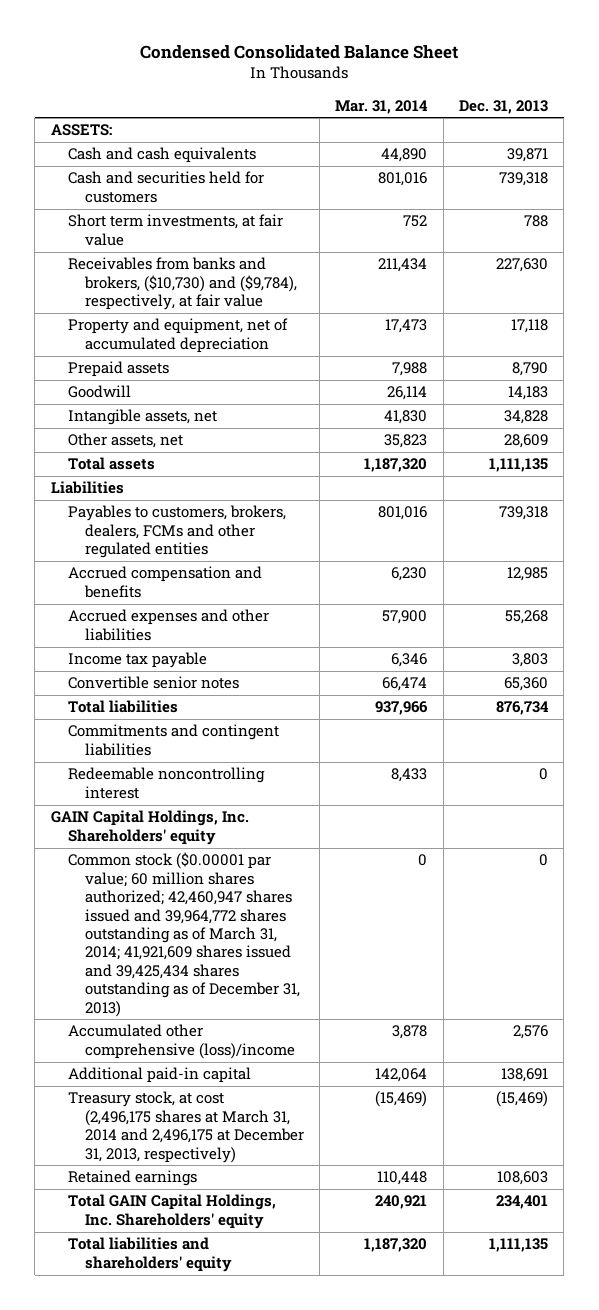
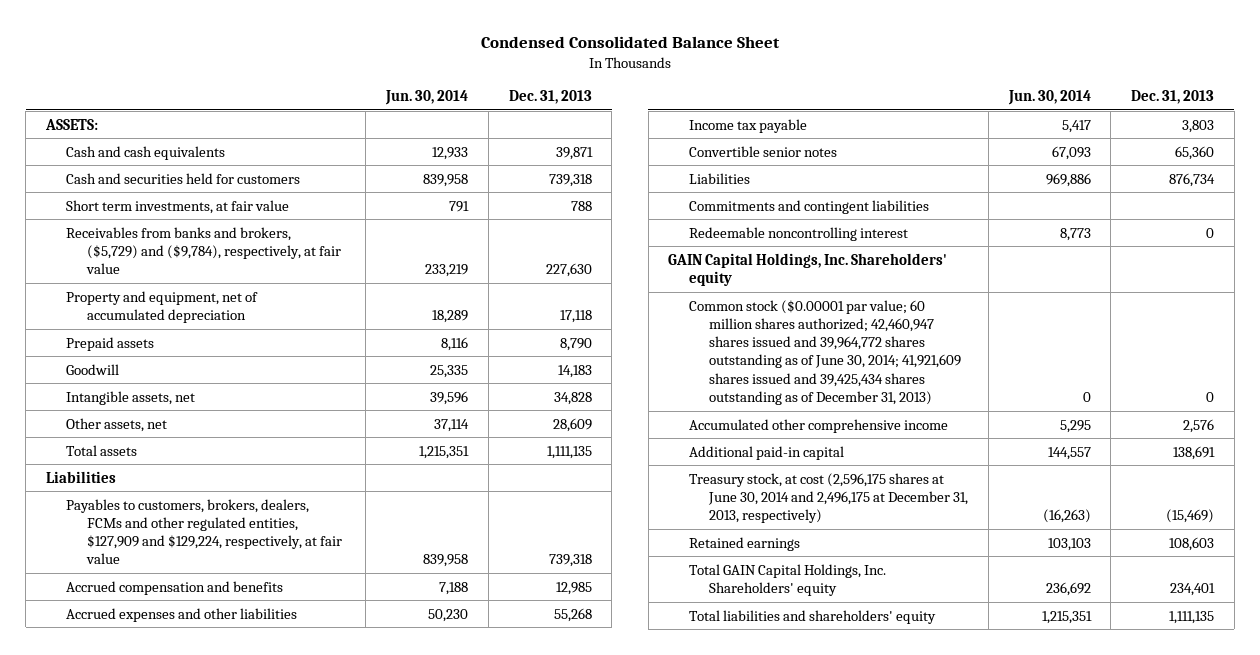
[335,99,429,114] Mar. 31, 2014 -> none
none -> [385,89,469,105] Jun. 30, 2014
[67,257,297,311] Receivables from banks and brokers, ($10,730) and ($9,784), respectively, at fair value -> [66,226,341,275] Receivables from banks and brokers, ($5,729) and ($9,784), respectively, at fair value
[67,505,286,559] Payables to customers, brokers, dealers, FCMs and other regulated entities -> [66,498,342,565] Payables to customers, brokers, dealers, FCMs and other regulated entities, $127,909 and $129,224, respectively, at fair value
[67,700,178,714] Total liabilities -> [688,172,750,184] Liabilities
[67,852,300,1017] Common stock ($0.00001 par value; 60 million shares authorized; 42,460,947 shares issued and 39,964,772 shares outstanding as of March 31, 2014; 41,921,609 shares issued and 39,425,434 shares outstanding as of December 31, 2013) -> [688,299,962,406] Common stock ($0.00001 par value; 60 million shares authorized; 42,460,947 shares issued and 39,964,772 shares outstanding as of June 30, 2014; 41,921,609 shares issued and 39,425,434 shares outstanding as of December 31, 2013)
[67,1024,295,1059] Accumulated other comprehensive (loss)/income -> [688,418,948,433] Accumulated other comprehensive income
[67,1091,304,1163] Treasury stock, at cost (2,496,175 shares at March 31, 2014 and 2,496,175 at December 31, 2013, respectively) -> [688,472,969,524] Treasury stock, at cost (2,596,175 shares at June 30, 2014 and 2,496,175 at December 31, 2013, respectively)

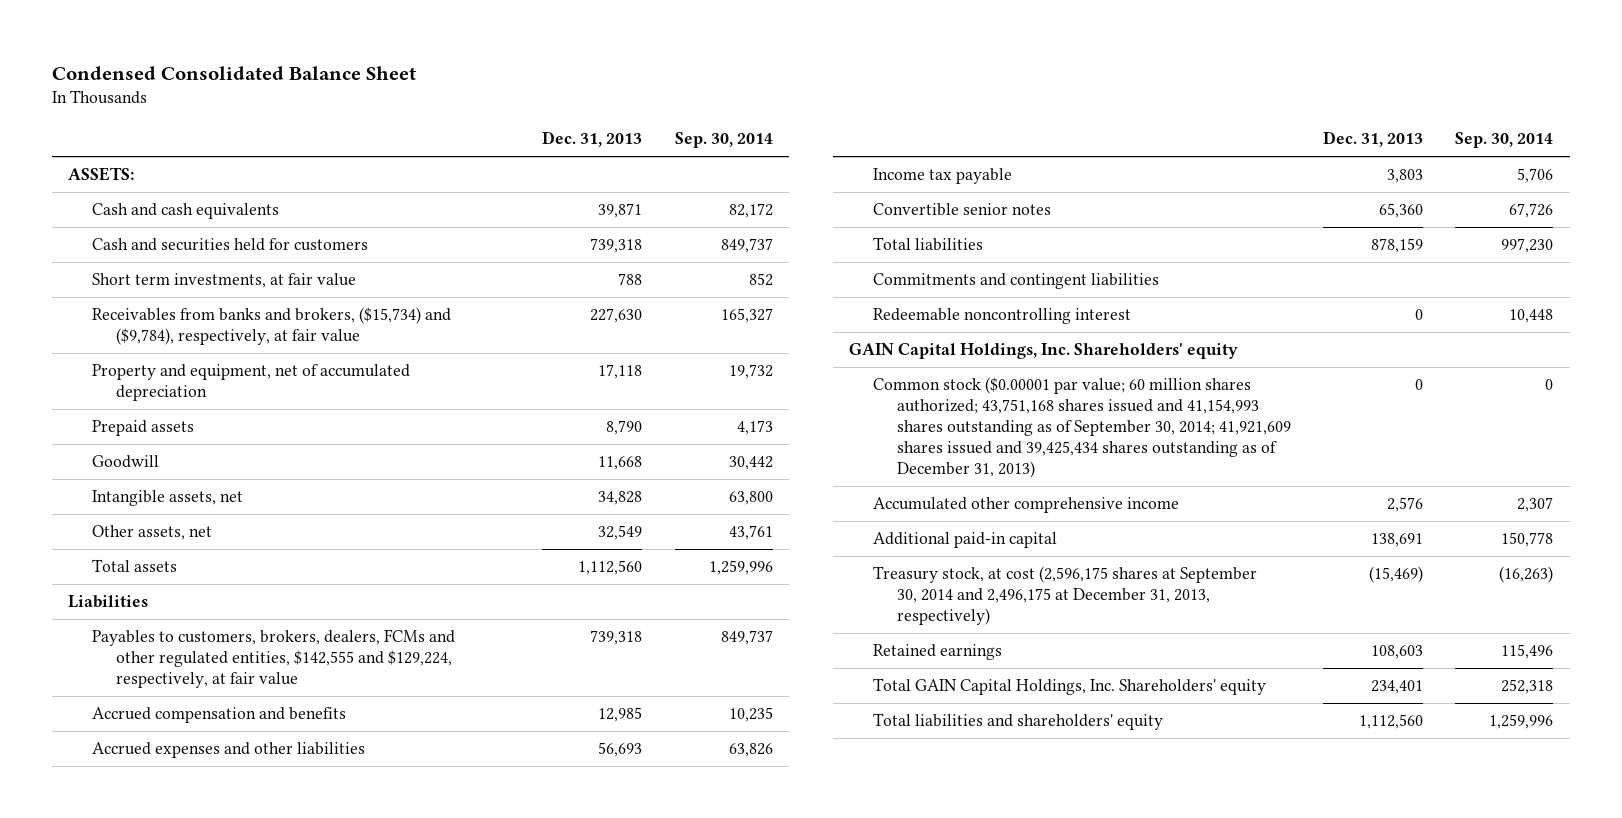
[385,89,469,105] Jun. 30, 2014 -> none
none -> [674,132,773,149] Sep. 30, 2014
[66,226,341,275] Receivables from banks and brokers, ($5,729) and ($9,784), respectively, at fair value -> [91,307,451,346] Receivables from banks and brokers, ($15,734) and ($9,784), respectively, at fair value
[557,364,592,378] 14,183 -> [598,456,643,471] 11,668
[552,417,592,432] 28,609 -> [598,525,643,541] 32,549
[546,445,592,459] 1,111,135 -> [578,560,643,576] 1,112,560
[66,498,342,565] Payables to customers, brokers, dealers, FCMs and other regulated entities, $127,909 and $129,224, respectively, at fair value -> [91,629,455,689] Payables to customers, brokers, dealers, FCMs and other regulated entities, $142,555 and $129,224, respectively, at fair value
[553,607,592,622] 55,268 -> [598,742,643,758] 56,693
[688,172,750,184] Liabilities -> [872,237,983,252] Total liabilities
[1169,172,1216,187] 876,734 -> [1370,238,1423,254] 878,159
[688,299,962,406] Common stock ($0.00001 par value; 60 million shares authorized; 42,460,947 shares issued and 39,964,772 shares outstanding as of June 30, 2014; 41,921,609 shares issued and 39,425,434 shares outstanding as of December 31, 2013) -> [872,377,1291,478] Common stock ($0.00001 par value; 60 million shares authorized; 43,751,168 shares issued and 41,154,993 shares outstanding as of September 30, 2014; 41,921,609 shares issued and 39,425,434 shares outstanding as of December 31, 2013)
[688,472,969,524] Treasury stock, at cost (2,596,175 shares at June 30, 2014 and 2,496,175 at December 31, 2013, respectively) -> [872,566,1257,626] Treasury stock, at cost (2,596,175 shares at September 30, 2014 and 2,496,175 at December 31, 2013, respectively)
[1169,610,1215,624] 1,111,135 -> [1358,714,1423,730] 1,112,560

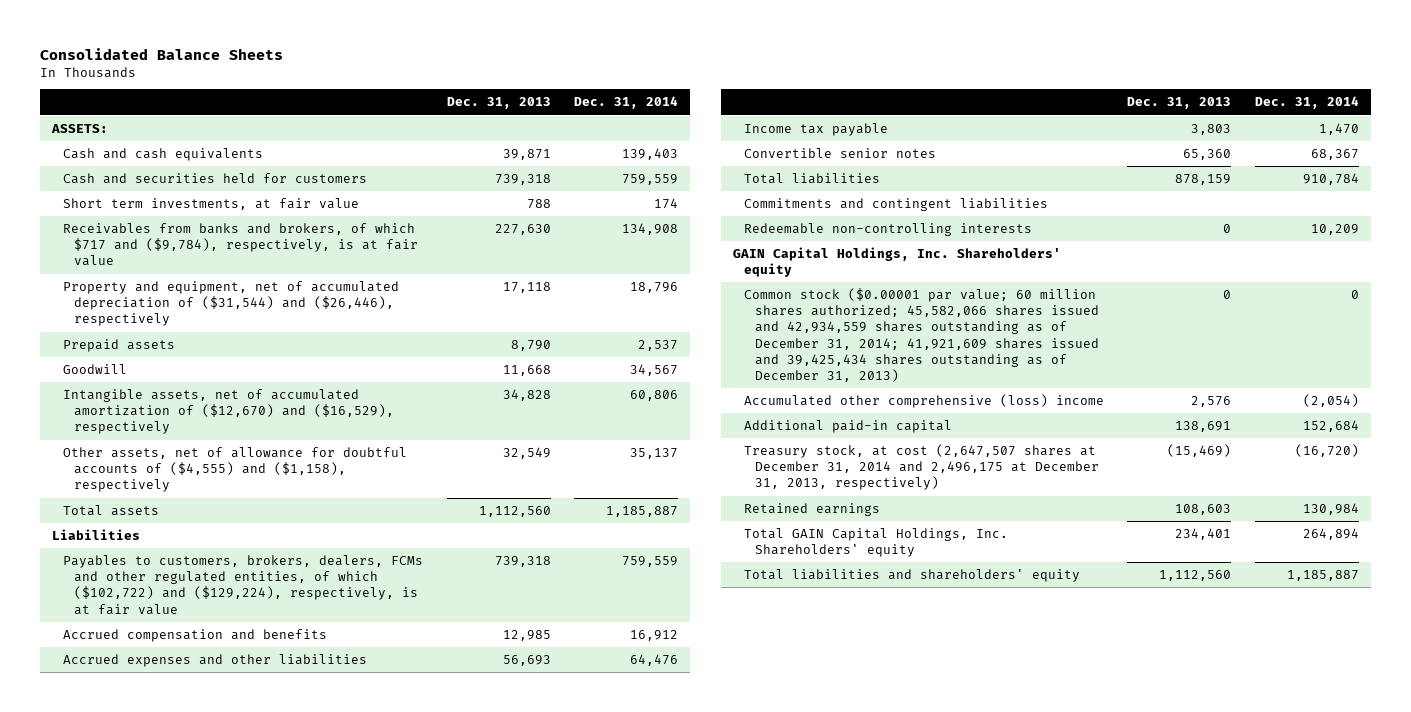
[52,65,417,80] Condensed Consolidated Balance Sheet -> [40,47,284,60] Consolidated Balance Sheets
[674,132,773,149] Sep. 30, 2014 -> none
none -> [574,96,679,110] Dec. 31, 2014
[91,307,451,346] Receivables from banks and brokers, ($15,734) and ($9,784), respectively, at fair value -> [63,223,419,267] Receivables from banks and brokers, of which $717 and ($9,784), respectively, is at fair value
[91,364,410,402] Property and equipment, net of accumulated depreciation -> [63,281,400,327] Property and equipment, net of accumulated depreciation of ($31,544) and ($26,446), respectively
[91,490,243,507] Intangible assets, net -> [63,389,395,435] Intangible assets, net of accumulated amortization of ($12,670) and ($16,529), respectively
[91,525,212,541] Other assets, net -> [63,447,408,493] Other assets, net of allowance for doubtful accounts of ($4,555) and ($1,158), respectively
[91,629,455,689] Payables to customers, brokers, dealers, FCMs and other regulated entities, $142,555 and $129,224, respectively, at fair value -> [63,555,424,615] Payables to customers, brokers, dealers, FCMs and other regulated entities, of which ($102,722) and ($129,224), respectively, is at fair value
[872,308,1131,325] Redeemable noncontrolling interest -> [744,223,1033,237] Redeemable non-controlling interests
[872,377,1291,478] Common stock ($0.00001 par value; 60 million shares authorized; 43,751,168 shares issued and 41,154,993 shares outstanding as of September 30, 2014; 41,921,609 shares issued and 39,425,434 shares outstanding as of December 31, 2013) -> [744,288,1100,382] Common stock ($0.00001 par value; 60 million shares authorized; 45,582,066 shares issued and 42,934,559 shares outstanding as of December 31, 2014; 41,921,609 shares issued and 39,425,434 shares outstanding as of December 31, 2013)
[872,497,1179,514] Accumulated other comprehensive income -> [744,394,1105,409] Accumulated other comprehensive (loss) income
[872,566,1257,626] Treasury stock, at cost (2,596,175 shares at September 30, 2014 and 2,496,175 at December 31, 2013, respectively) -> [744,444,1100,491] Treasury stock, at cost (2,647,507 shares at December 31, 2014 and 2,496,175 at December 31, 2013, respectively)

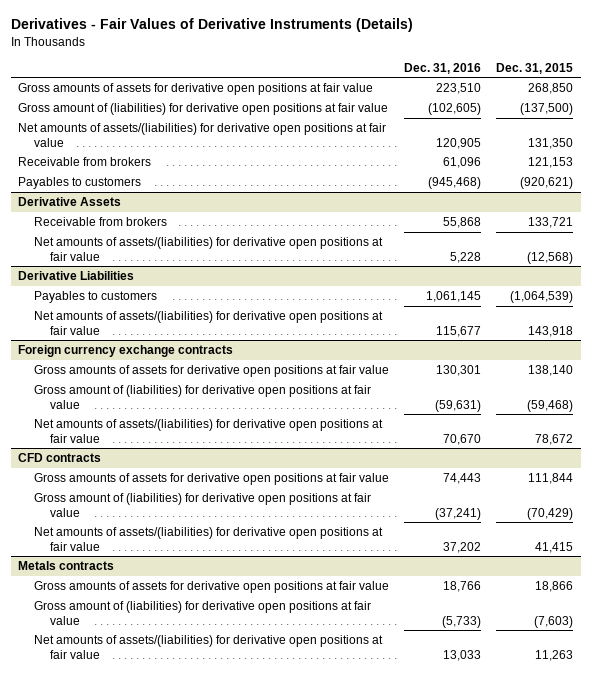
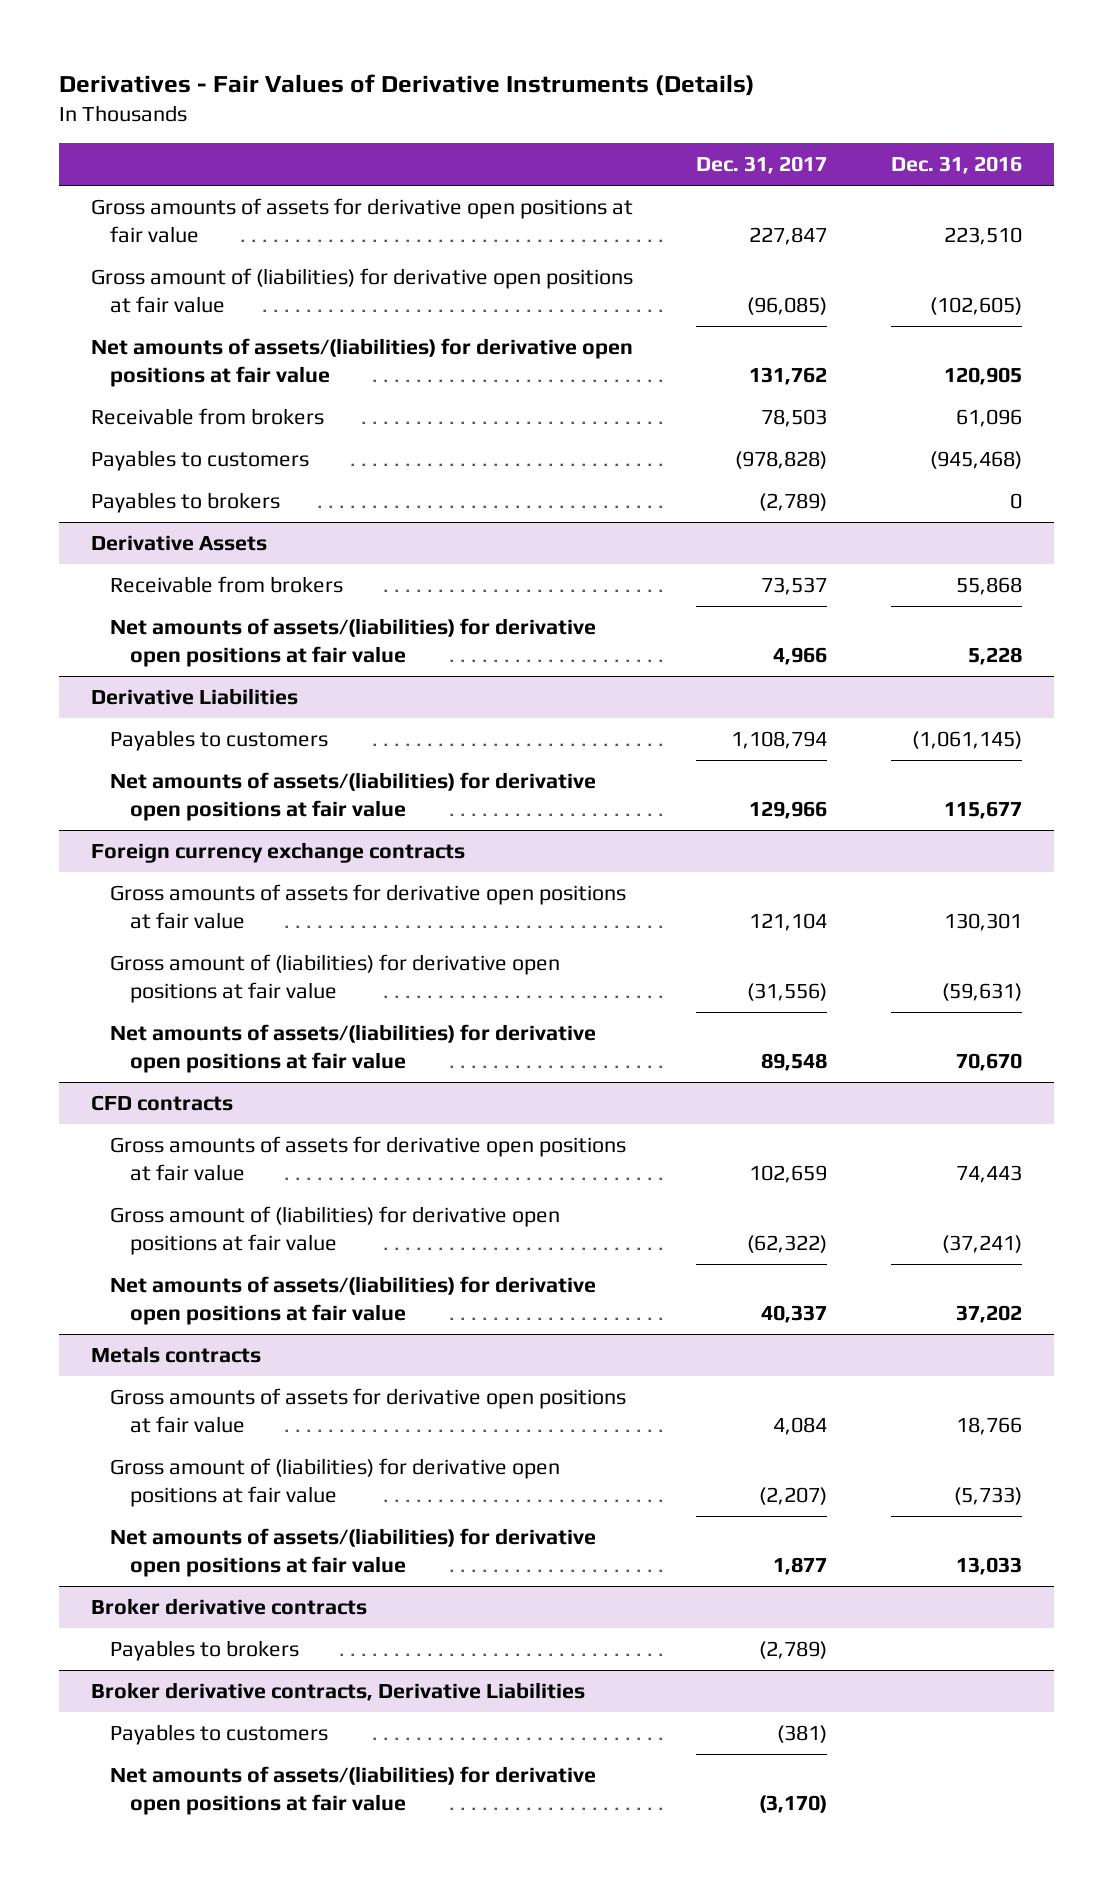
[496,62,574,74] Dec. 31, 2015 -> none
none -> [696,155,828,174] Dec. 31, 2017
none -> [90,492,280,514] Payables to brokers
[426,290,482,302] 1,061,145 -> [912,731,1023,750] (1,061,145)
none -> [90,1598,367,1616] Broker derivative contracts
none -> [110,1640,300,1662] Payables to brokers
none -> [90,1682,585,1702] Broker derivative contracts, Derivative Liabilities
none -> [110,1724,329,1746] Payables to customers
none -> [110,1766,597,1815] Net amounts of assets/(liabilities) for derivative open positions at fair value

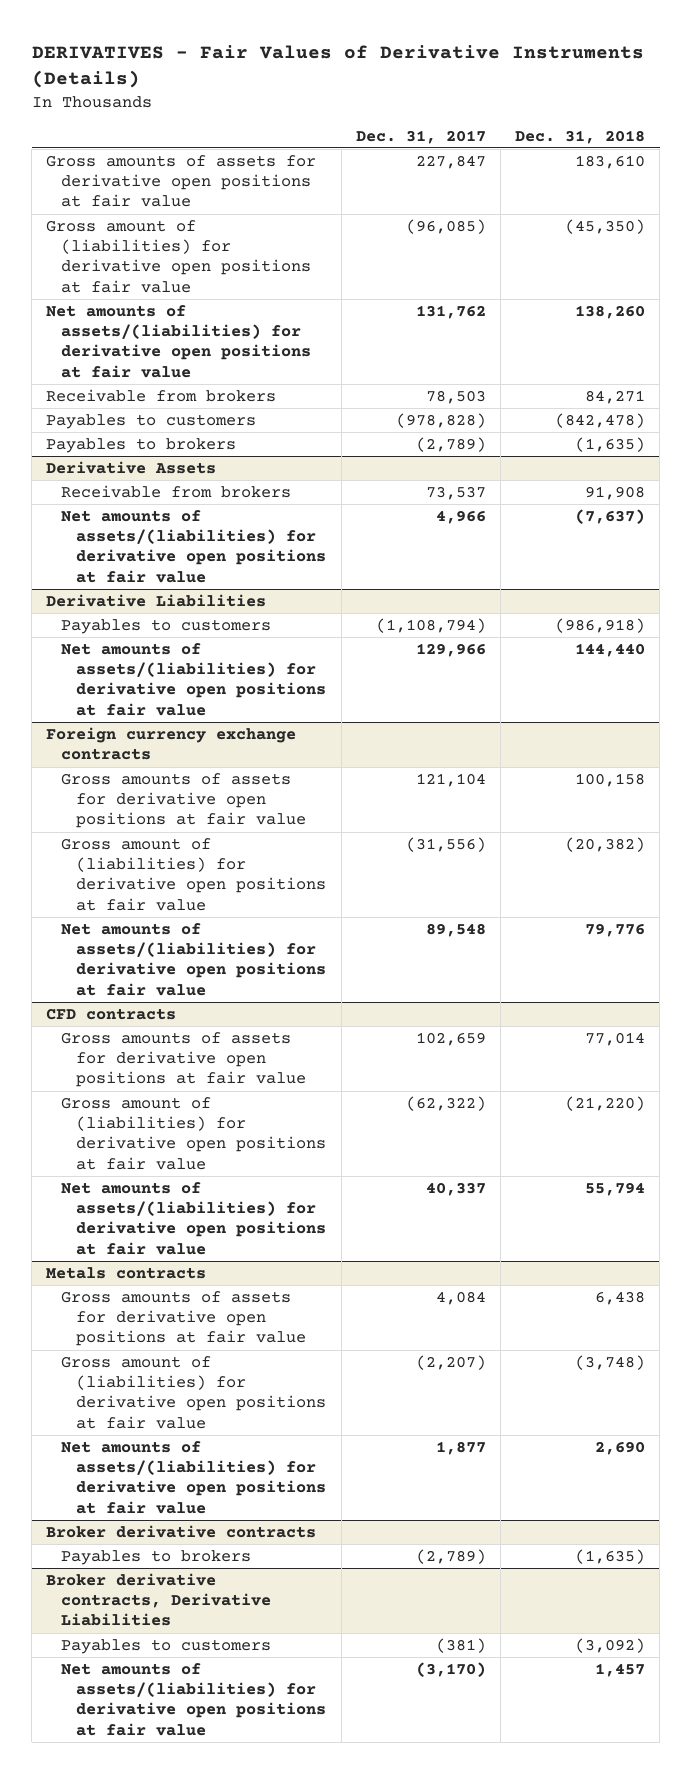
[58,74,755,97] Derivatives - Fair Values of Derivative Instruments (Details) -> [31,44,644,88] DERIVATIVES - Fair Values of Derivative Instruments (Details)
[891,155,1023,174] Dec. 31, 2016 -> none
none -> [515,129,646,144] Dec. 31, 2018
[731,731,828,750] 1,108,794 -> [375,618,486,634] (1,108,794)

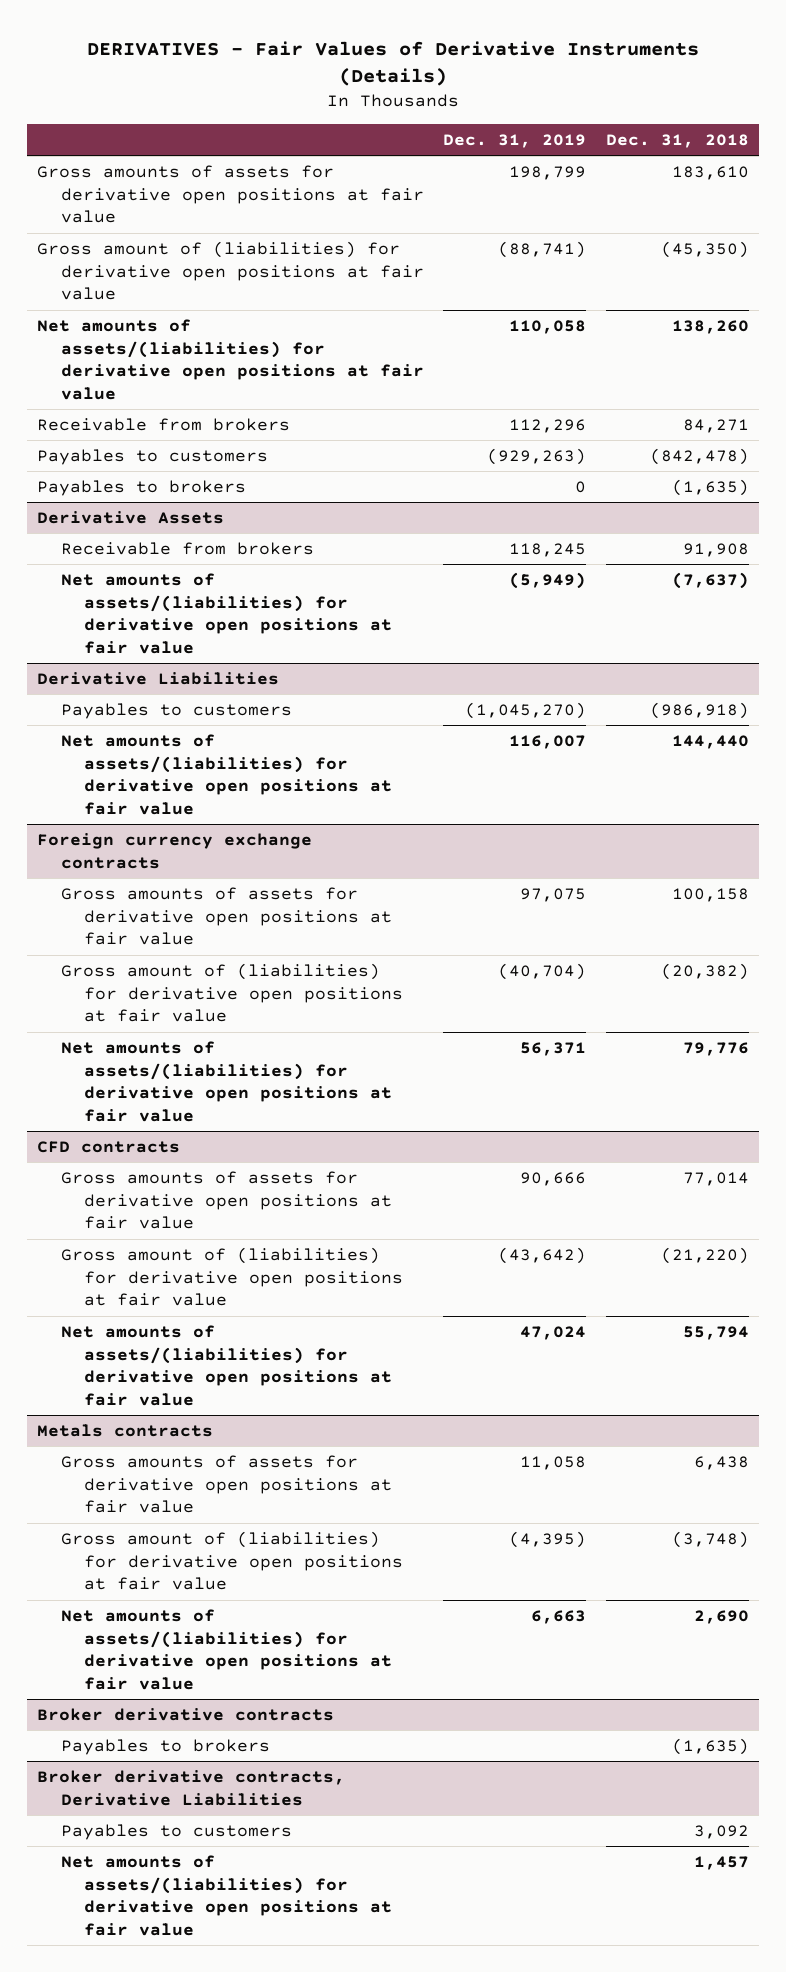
[355,129,486,144] Dec. 31, 2017 -> none
none -> [443,134,587,149] Dec. 31, 2019
[575,1638,646,1654] (3,092) -> [693,1824,749,1839] 3,092

